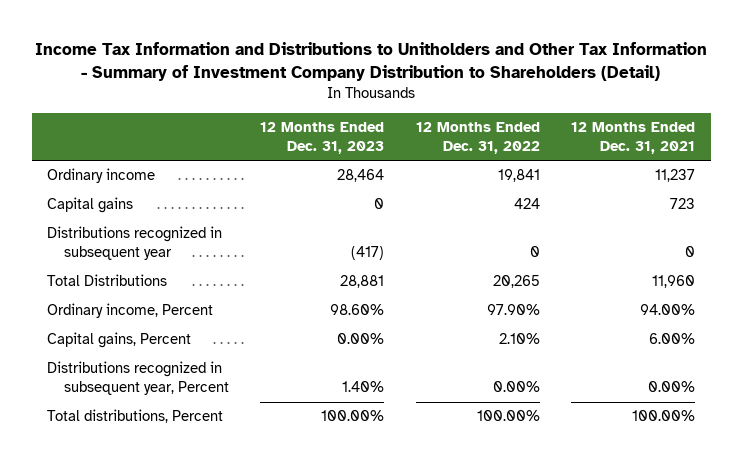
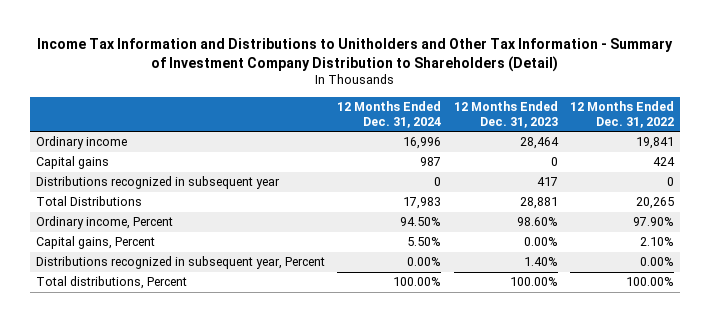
[571,122,696,155] 12 Months Ended Dec. 31, 2021 -> none
none -> [337,100,442,128] 12 Months Ended Dec. 31, 2024
[351,246,385,261] (417) -> [536,177,558,187] 417

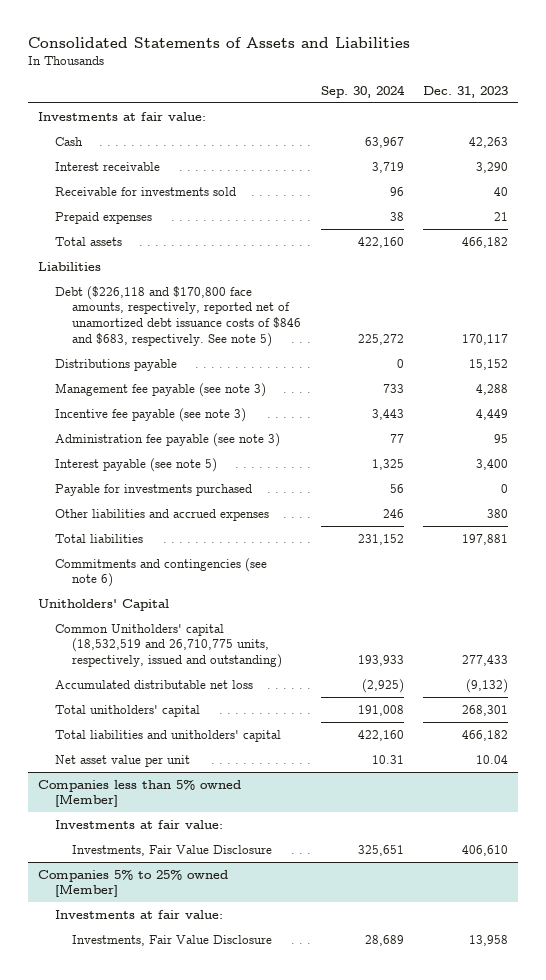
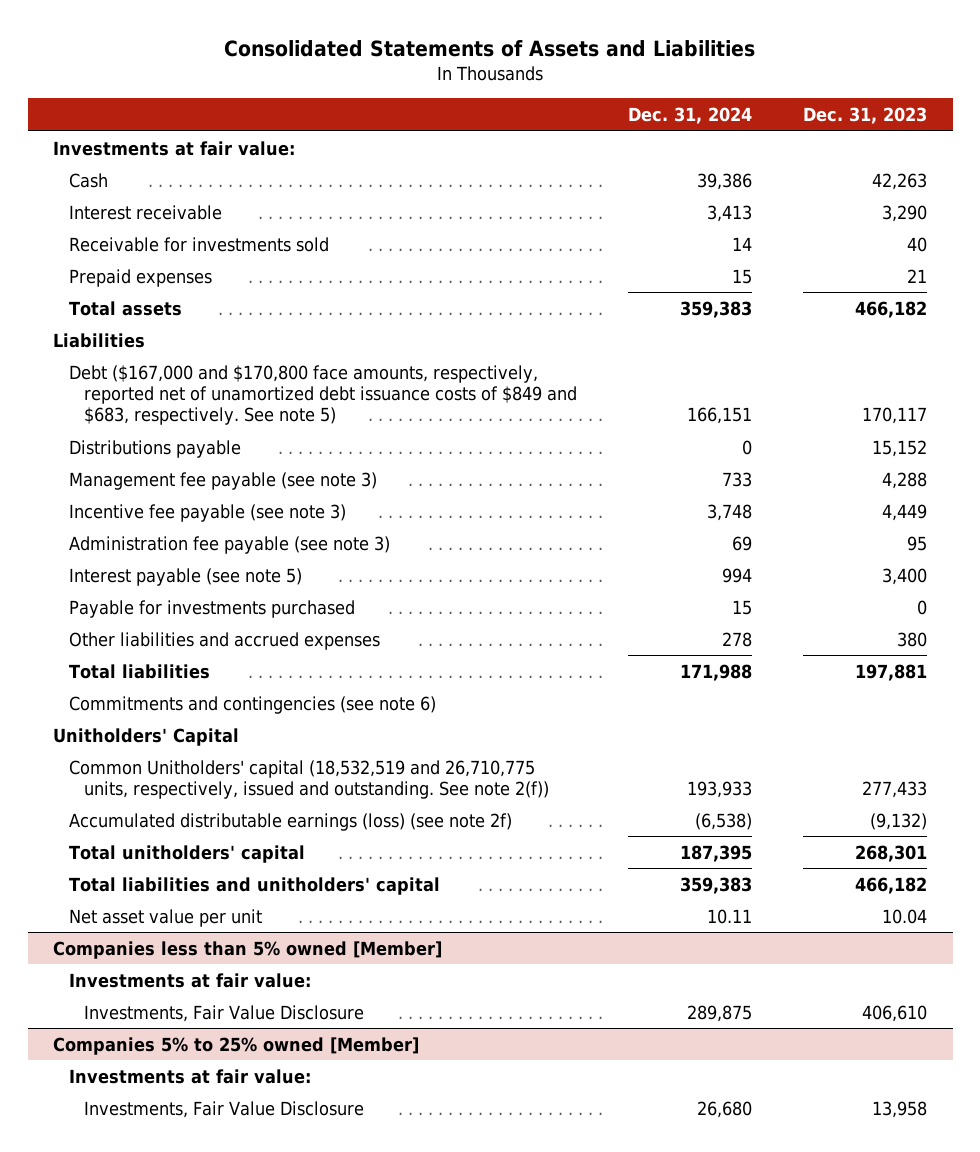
[320,84,405,98] Sep. 30, 2024 -> none
none -> [628,107,753,125] Dec. 31, 2024
[55,285,302,347] Debt ($226,118 and $170,800 face amounts, respectively, reported net of unamortized debt issuance costs of $846 and $683, respectively. See note 5) -> [68,364,578,425] Debt ($167,000 and $170,800 face amounts, respectively, reported net of unamortized debt issuance costs of $849 and $683, respectively. See note 5)
[55,623,283,669] Common Unitholders' capital (18,532,519 and 26,710,775 units, respectively, issued and outstanding) -> [68,759,550,799] Common Unitholders' capital (18,532,519 and 26,710,775 units, respectively, issued and outstanding. See note 2(f))
[55,679,254,689] Accumulated distributable net loss -> [68,812,512,831] Accumulated distributable earnings (loss) (see note 2f)

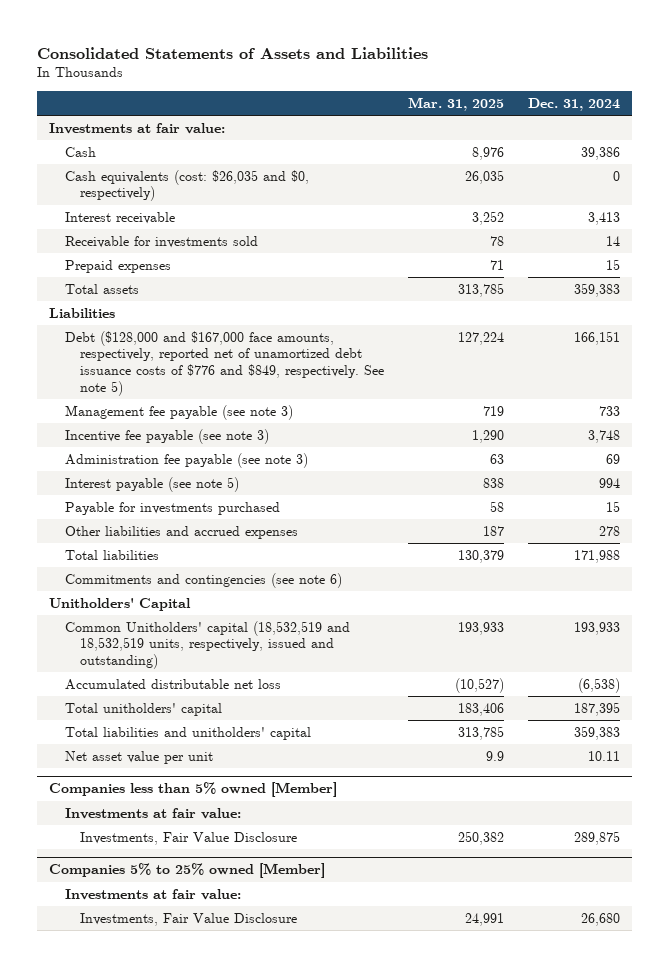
[803,107,928,125] Dec. 31, 2023 -> none
none -> [407,97,504,112] Mar. 31, 2025
none -> [64,169,309,202] Cash equivalents (cost: $26,035 and $0, respectively)
[68,439,241,458] Distributions payable -> none
[68,364,578,425] Debt ($167,000 and $170,800 face amounts, respectively, reported net of unamortized debt issuance costs of $849 and $683, respectively. See note 5) -> [64,330,384,396] Debt ($128,000 and $167,000 face amounts, respectively, reported net of unamortized debt issuance costs of $776 and $849, respectively. See note 5)
[68,759,550,799] Common Unitholders' capital (18,532,519 and 26,710,775 units, respectively, issued and outstanding. See note 2(f)) -> [64,620,350,670] Common Unitholders' capital (18,532,519 and 18,532,519 units, respectively, issued and outstanding)
[68,812,512,831] Accumulated distributable earnings (loss) (see note 2f) -> [64,678,281,690] Accumulated distributable net loss

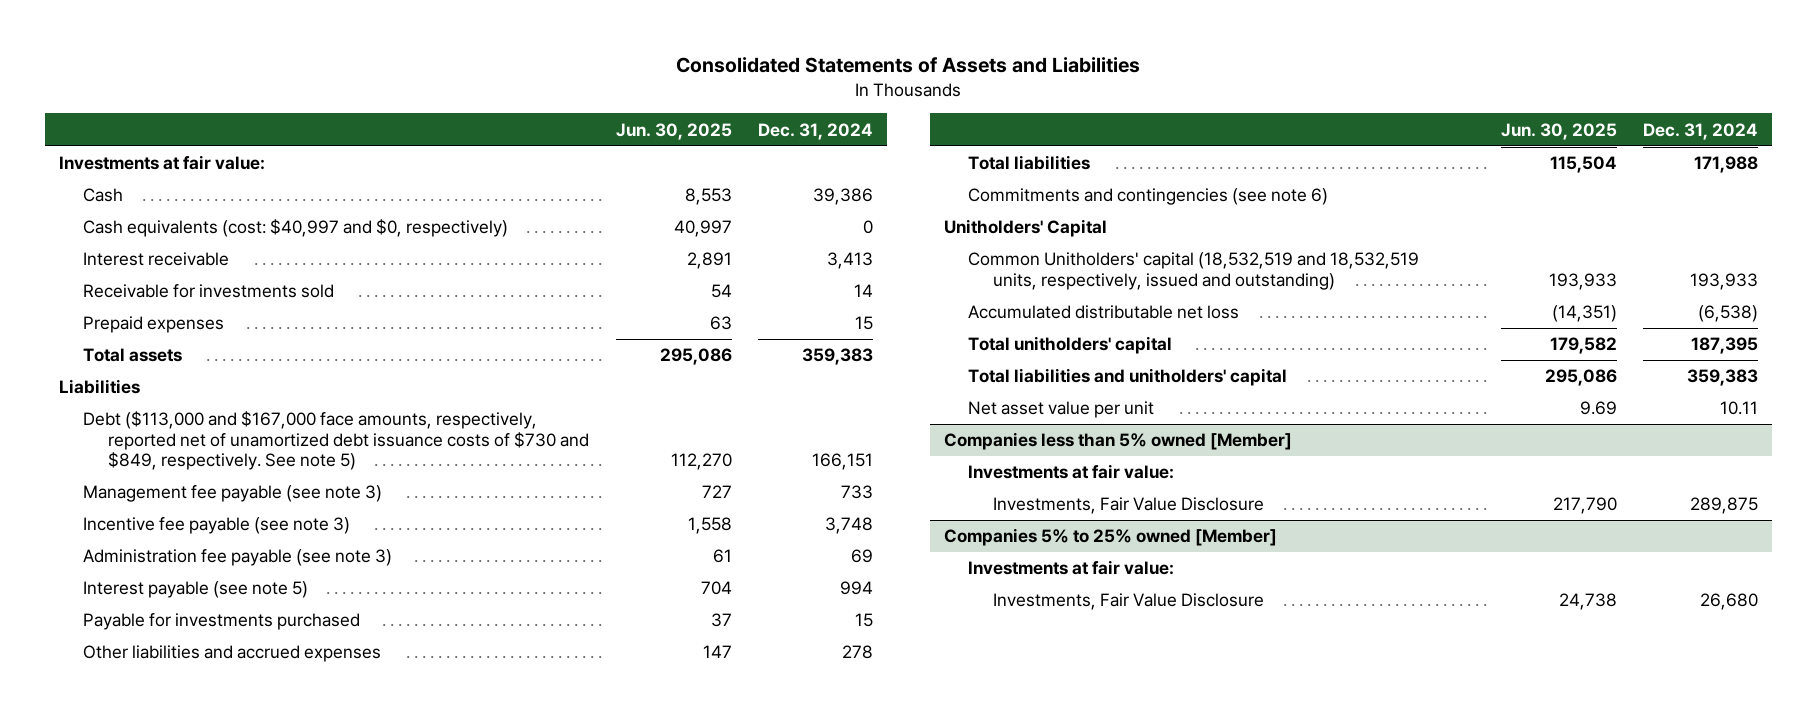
[407,97,504,112] Mar. 31, 2025 -> none
none -> [615,122,732,140] Jun. 30, 2025
[64,169,309,202] Cash equivalents (cost: $26,035 and $0, respectively) -> [83,219,509,238] Cash equivalents (cost: $40,997 and $0, respectively)
[64,330,384,396] Debt ($128,000 and $167,000 face amounts, respectively, reported net of unamortized debt issuance costs of $776 and $849, respectively. See note 5) -> [83,411,589,470] Debt ($113,000 and $167,000 face amounts, respectively, reported net of unamortized debt issuance costs of $730 and $849, respectively. See note 5)

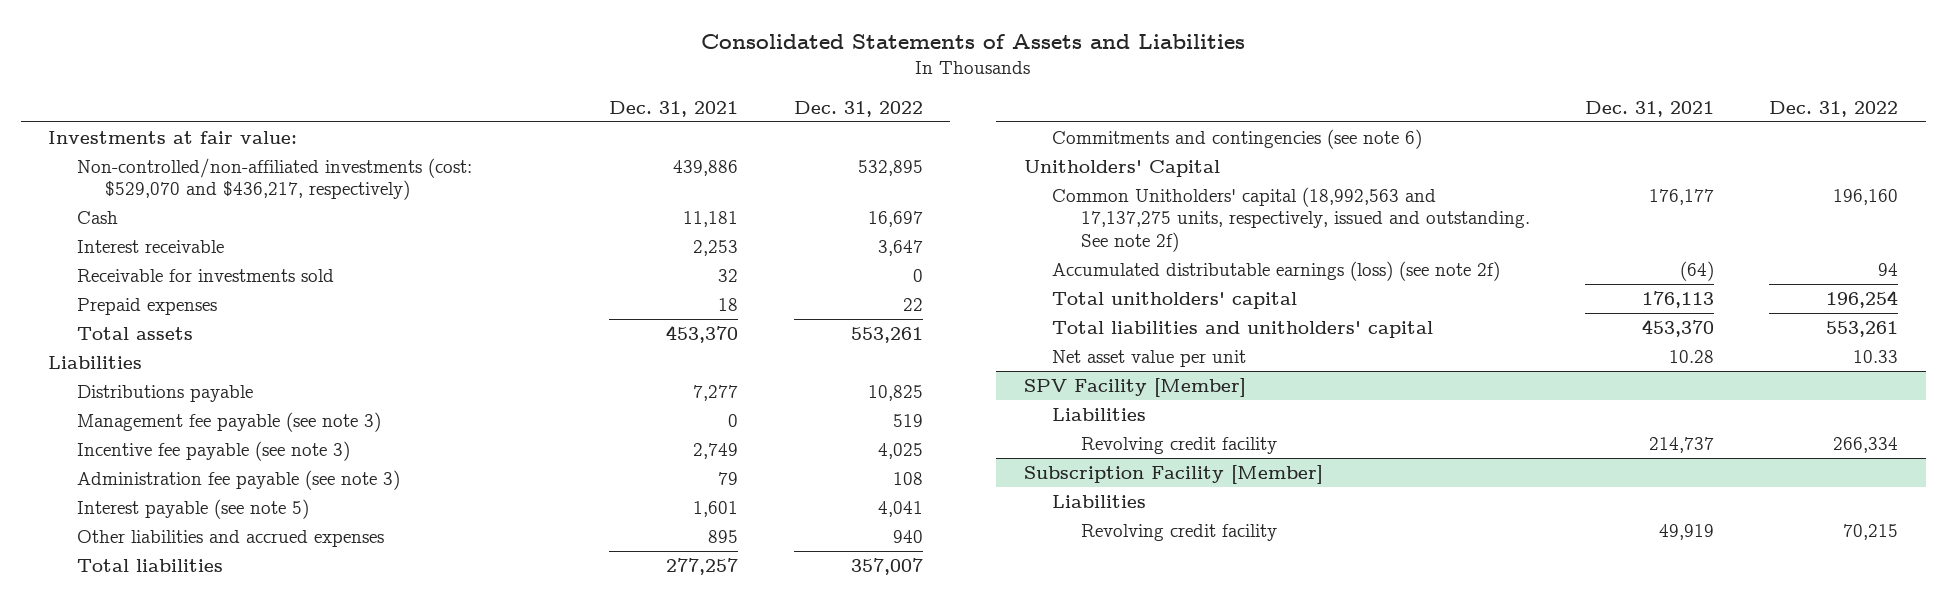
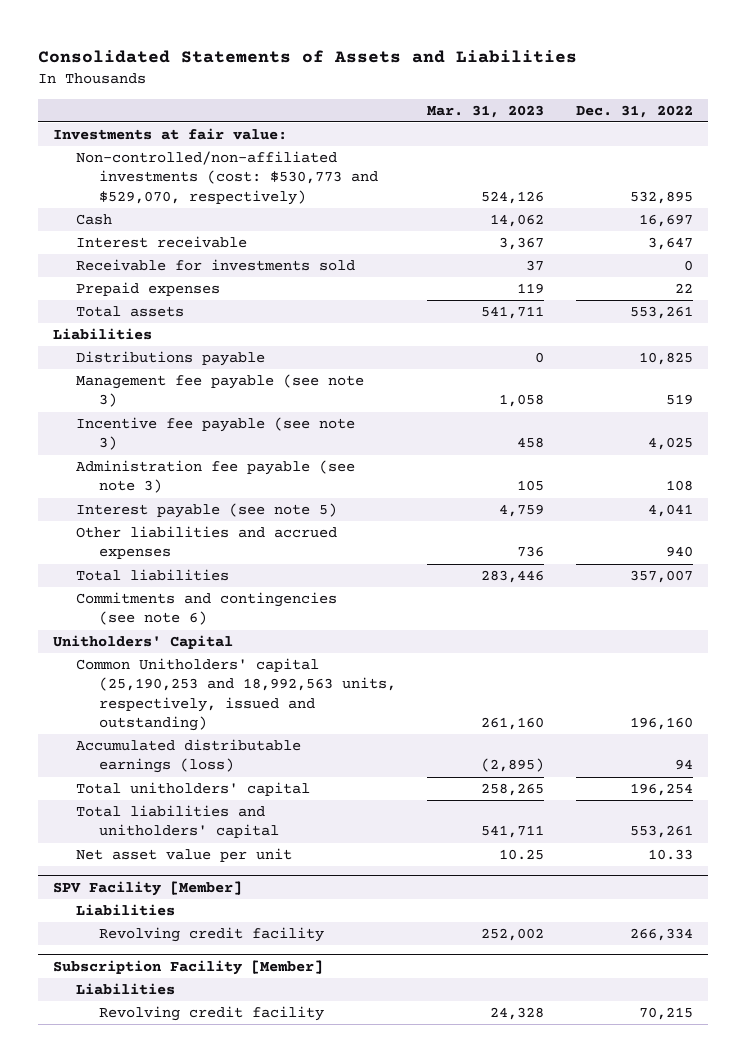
[609,100,739,117] Dec. 31, 2021 -> none
none -> [427,104,545,118] Mar. 31, 2023
[76,157,472,201] Non-controlled/non-affiliated investments (cost: $529,070 and $436,217, respectively) -> [76,151,378,205] Non-controlled/non-affiliated investments (cost: $530,773 and $529,070, respectively)
[1052,186,1530,252] Common Unitholders' capital (18,992,563 and 17,137,275 units, respectively, issued and outstanding. See note 2f) -> [76,658,396,732] Common Unitholders' capital (25,190,253 and 18,992,563 units, respectively, issued and outstanding)
[1052,260,1501,281] Accumulated distributable earnings (loss) (see note 2f) -> [76,739,302,774] Accumulated distributable earnings (loss)

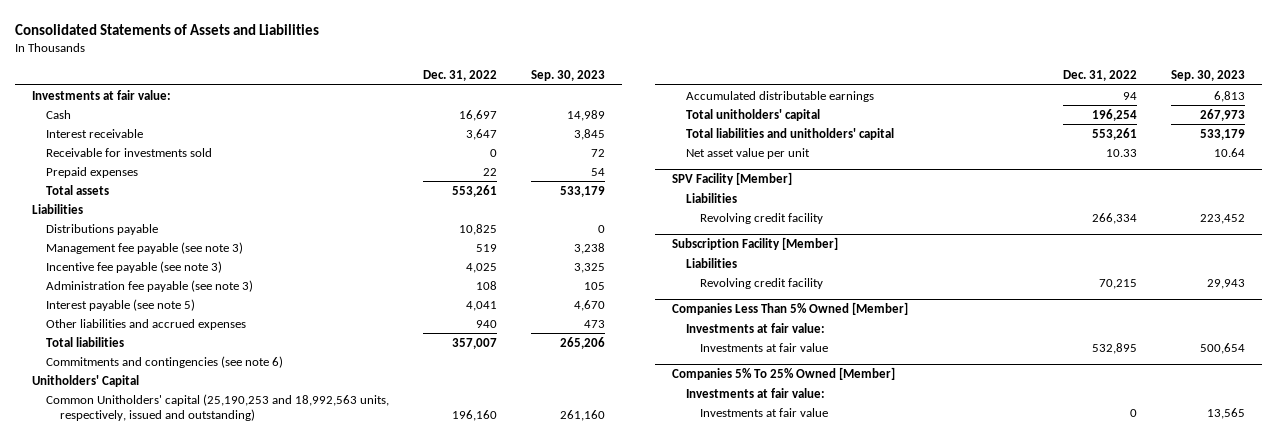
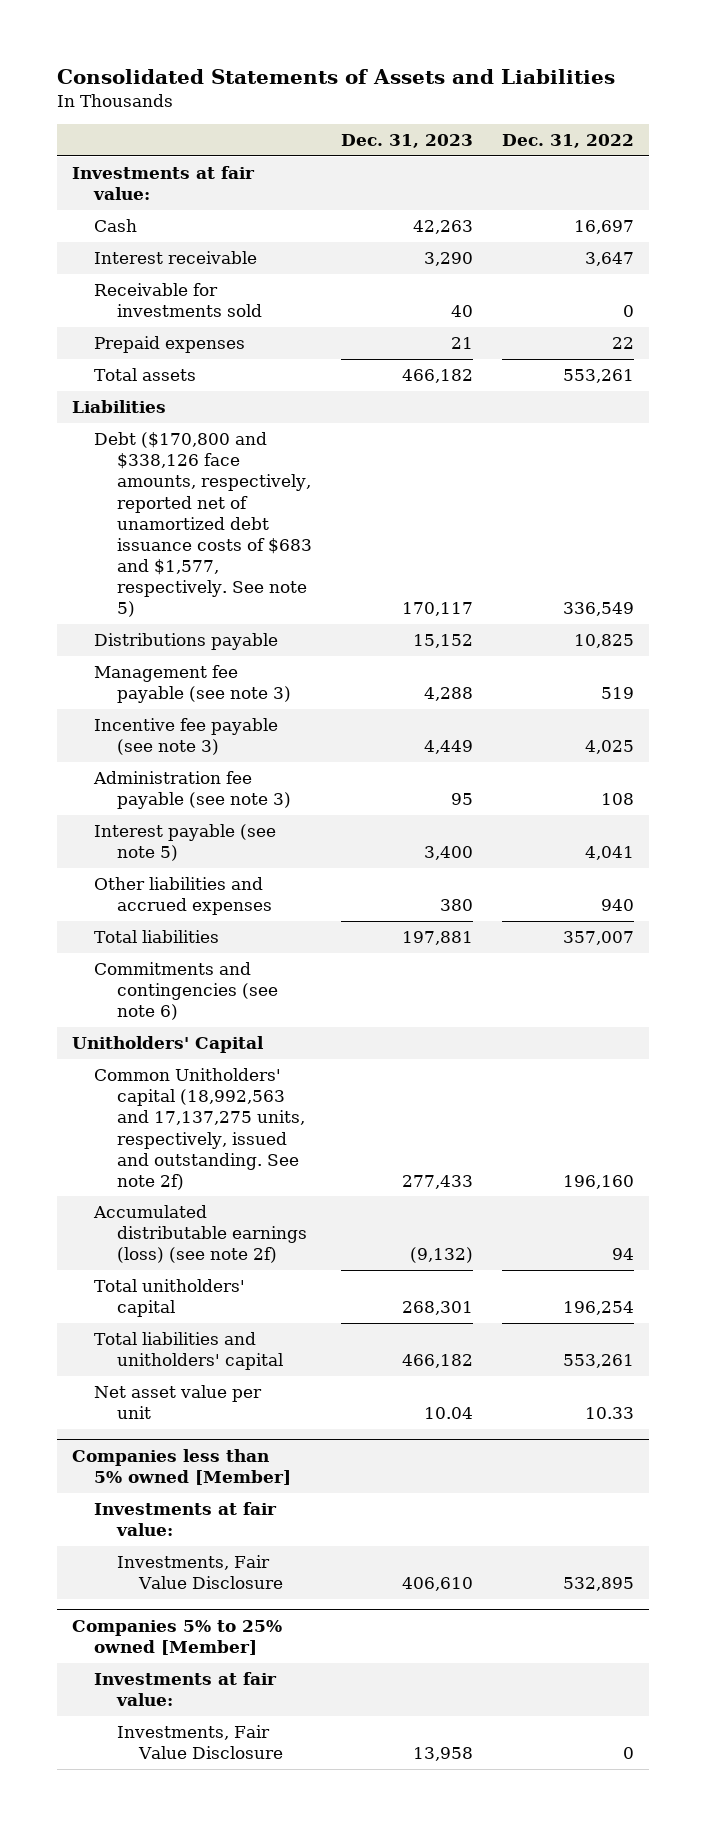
[531,70,606,82] Sep. 30, 2023 -> none
none -> [340,134,473,149] Dec. 31, 2023
none -> [94,432,312,617] Debt ($170,800 and $338,126 face amounts, respectively, reported net of unamortized debt issuance costs of $683 and $1,577, respectively. See note 5)
[45,393,389,421] Common Unitholders' capital (25,190,253 and 18,992,563 units, respectively, issued and outstanding) -> [94,1068,305,1190] Common Unitholders' capital (18,992,563 and 17,137,275 units, respectively, issued and outstanding. See note 2f)
[685,90,874,102] Accumulated distributable earnings -> [93,1205,307,1264] Accumulated distributable earnings (loss) (see note 2f)
[671,172,792,186] SPV Facility [Member] -> none
[685,192,737,203] Liabilities -> none
[700,212,824,224] Revolving credit facility -> none
[671,237,838,251] Subscription Facility [Member] -> none
[685,257,737,268] Liabilities -> none
[700,277,824,289] Revolving credit facility -> none
[671,302,908,316] Companies Less Than 5% Owned [Member] -> [71,1448,292,1485] Companies less than 5% owned [Member]
[700,342,829,352] Investments at fair value -> [116,1555,284,1590] Investments, Fair Value Disclosure
[671,367,895,381] Companies 5% To 25% Owned [Member] -> [71,1619,282,1655] Companies 5% to 25% owned [Member]
[700,407,829,417] Investments at fair value -> [116,1725,284,1760] Investments, Fair Value Disclosure

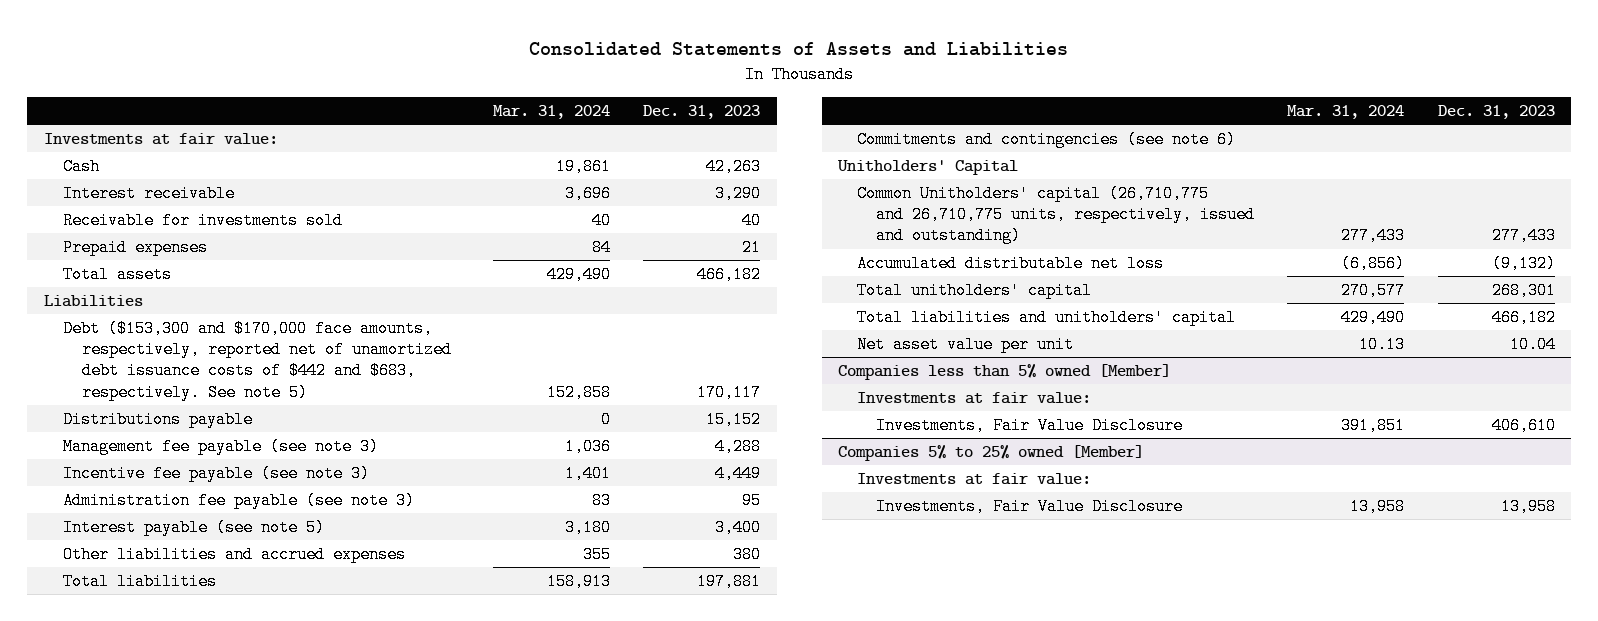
[502,134,635,149] Dec. 31, 2022 -> none
none -> [492,105,610,120] Mar. 31, 2024
[94,432,312,617] Debt ($170,800 and $338,126 face amounts, respectively, reported net of unamortized debt issuance costs of $683 and $1,577, respectively. See note 5) -> [62,320,452,401] Debt ($153,300 and $170,000 face amounts, respectively, reported net of unamortized debt issuance costs of $442 and $683, respectively. See note 5)
[94,1068,305,1190] Common Unitholders' capital (18,992,563 and 17,137,275 units, respectively, issued and outstanding. See note 2f) -> [857,185,1256,245] Common Unitholders' capital (26,710,775 and 26,710,775 units, respectively, issued and outstanding)
[93,1205,307,1264] Accumulated distributable earnings (loss) (see note 2f) -> [857,255,1165,273] Accumulated distributable net loss

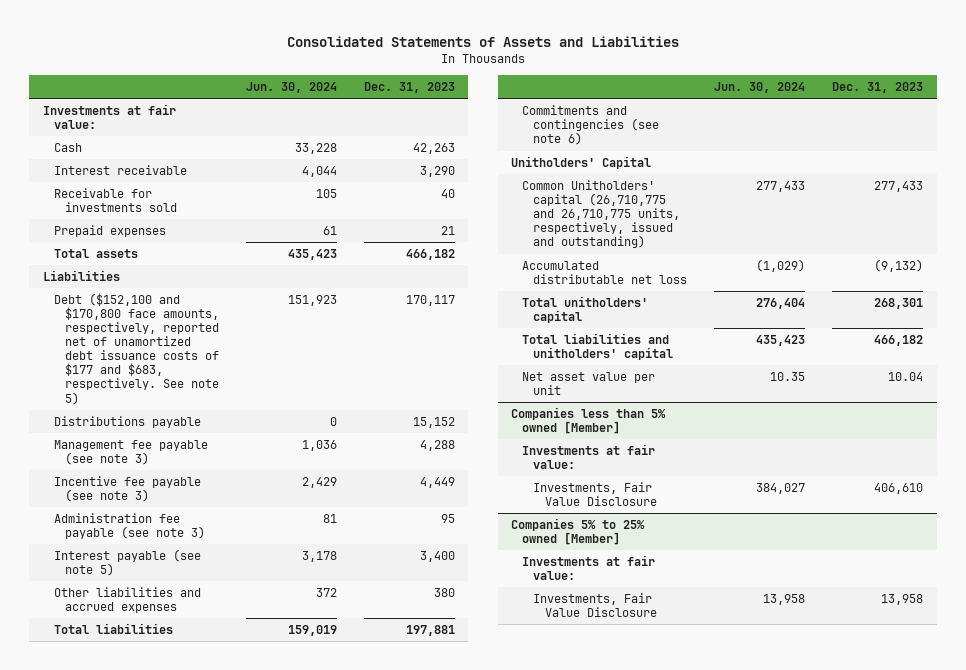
[492,105,610,120] Mar. 31, 2024 -> none
none -> [246,81,338,93] Jun. 30, 2024
[62,320,452,401] Debt ($153,300 and $170,000 face amounts, respectively, reported net of unamortized debt issuance costs of $442 and $683, respectively. See note 5) -> [53,292,220,405] Debt ($152,100 and $170,800 face amounts, respectively, reported net of unamortized debt issuance costs of $177 and $683, respectively. See note 5)

